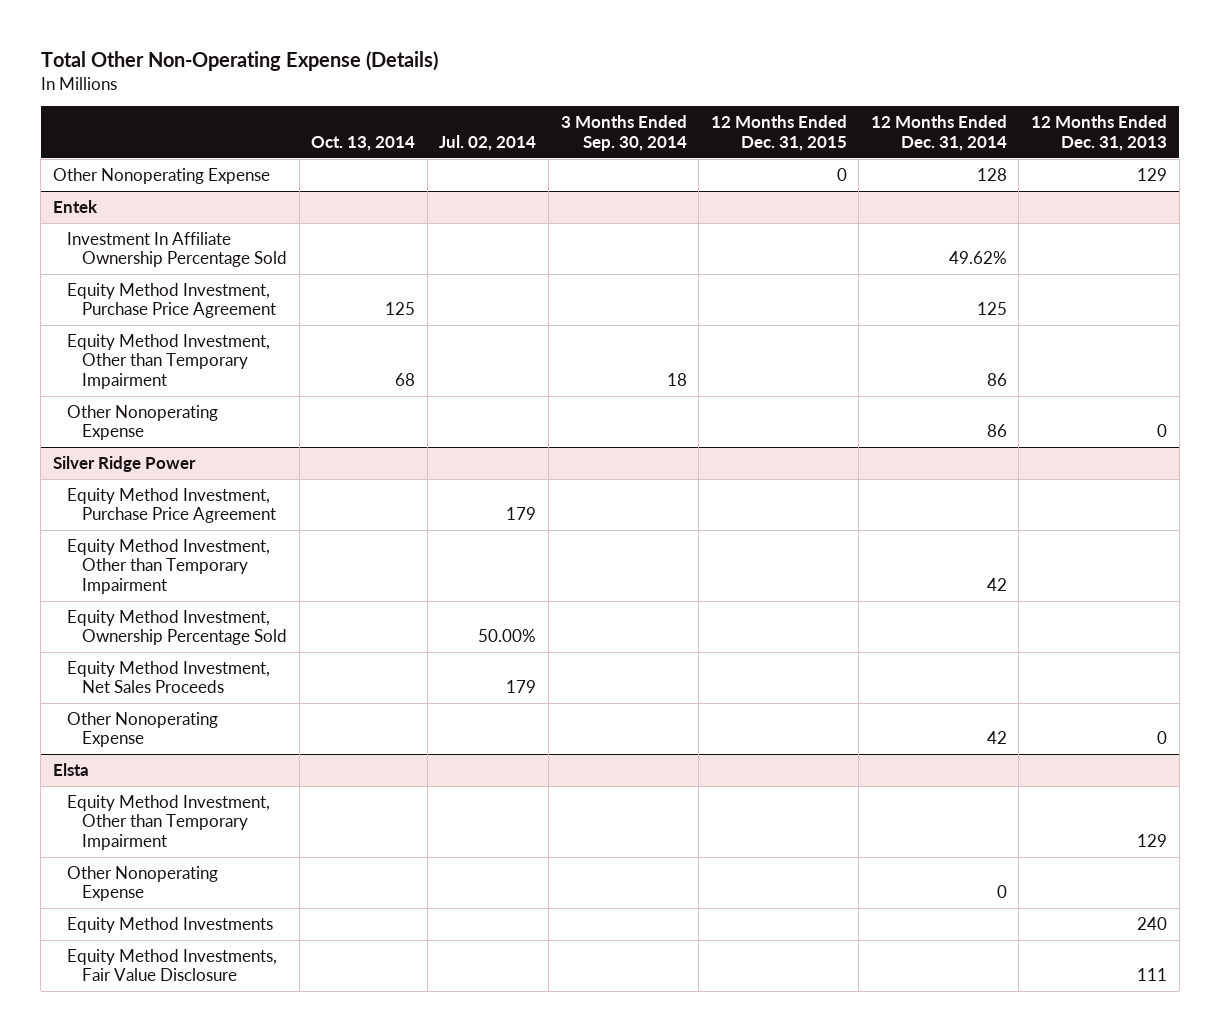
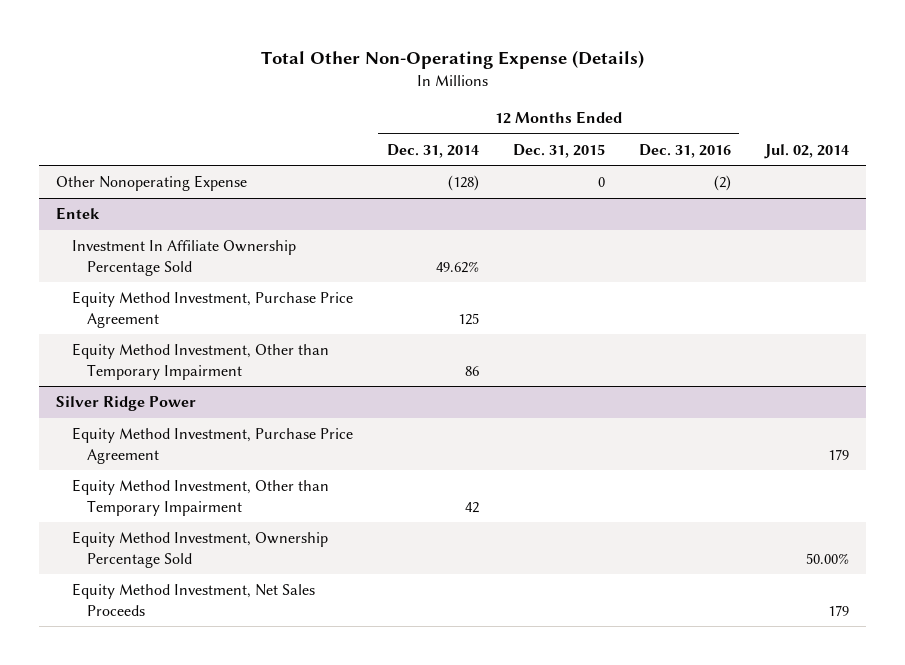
[311,135,416,151] Oct. 13, 2014 -> none
[560,115,687,151] 3 Months Ended Sep. 30, 2014 -> none
[1031,115,1168,151] 12 Months Ended Dec. 31, 2013 -> none
none -> [638,143,731,158] Dec. 31, 2016
[976,168,1007,182] 128 -> [447,175,479,192] (128)
[67,405,219,441] Other Nonoperating Expense -> none
[67,712,219,748] Other Nonoperating Expense -> none
[52,763,89,777] Elsta -> none
[67,795,271,850] Equity Method Investment, Other than Temporary Impairment -> none
[67,866,219,902] Other Nonoperating Expense -> none
[67,917,274,934] Equity Method Investments -> none
[67,949,278,982] Equity Method Investments, Fair Value Disclosure -> none

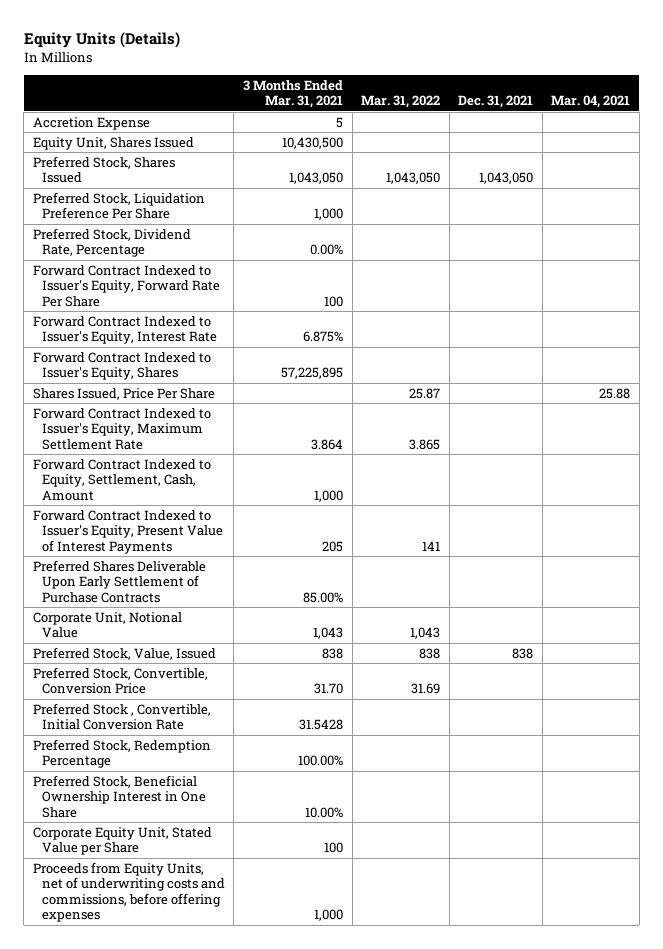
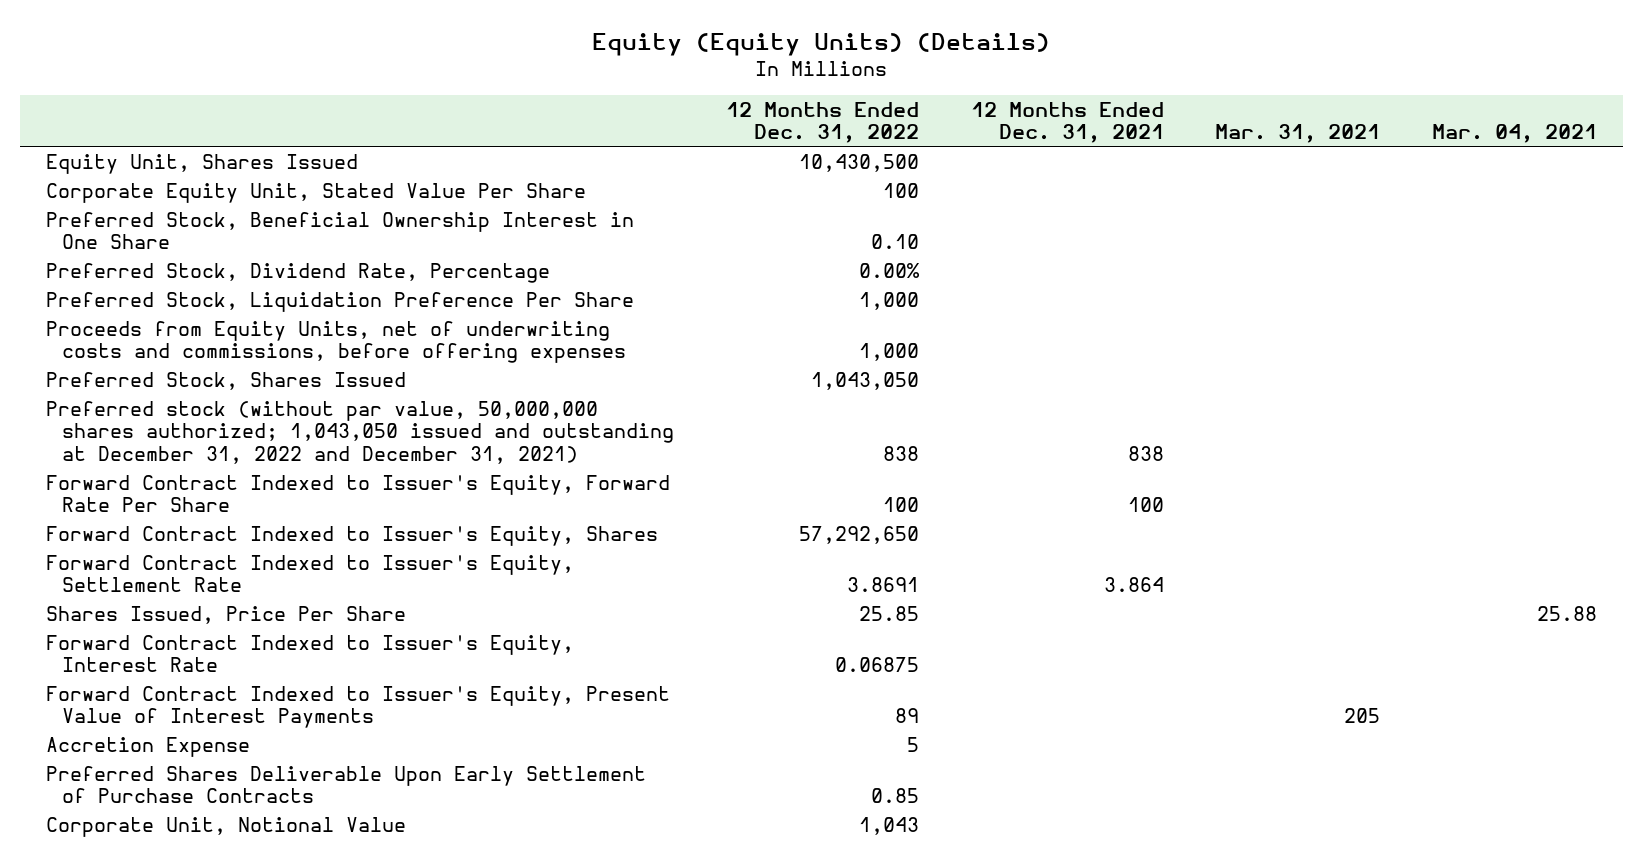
[23,32,180,49] Equity Units (Details) -> [592,32,1051,56] Equity (Equity Units) (Details)
[243,79,344,109] 3 Months Ended Mar. 31, 2021 -> none
[361,95,441,109] Mar. 31, 2022 -> none
[458,95,534,109] Dec. 31, 2021 -> none
none -> [725,101,919,144] 12 Months Ended Dec. 31, 2022
none -> [970,101,1164,144] 12 Months Ended Dec. 31, 2021
none -> [1215,124,1381,144] Mar. 31, 2021
none -> [45,182,586,203] Corporate Equity Unit, Stated Value Per Share
[32,774,206,818] Preferred Stock, Beneficial Ownership Interest in One Share -> [45,211,634,250] Preferred Stock, Beneficial Ownership Interest in One Share
[32,191,205,220] Preferred Stock, Liquidation Preference Per Share -> [45,291,634,312] Preferred Stock, Liquidation Preference Per Share
[32,861,225,923] Proceeds from Equity Units, net of underwriting costs and commissions, before offering expenses -> [45,320,627,364] Proceeds from Equity Units, net of underwriting costs and commissions, before offering expenses
[32,155,175,184] Preferred Stock, Shares Issued -> [45,371,406,390] Preferred Stock, Shares Issued
none -> [45,400,675,464] Preferred stock (without par value, 50,000,000 shares authorized; 1,043,050 issued and outstanding at December 31, 2022 and December 31, 2021)
none -> [45,554,574,593] Forward Contract Indexed to Issuer's Equity, Settlement Rate
[32,407,211,450] Forward Contract Indexed to Issuer's Equity, Maximum Settlement Rate -> none
[32,458,211,501] Forward Contract Indexed to Equity, Settlement, Cash, Amount -> none
[32,315,217,345] Forward Contract Indexed to Issuer's Equity, Interest Rate -> [45,634,574,673] Forward Contract Indexed to Issuer's Equity, Interest Rate
[32,116,150,130] Accretion Expense -> [45,736,250,757] Accretion Expense
[32,646,216,660] Preferred Stock, Value, Issued -> none
[32,666,208,695] Preferred Stock, Convertible, Conversion Price -> none
[32,702,211,731] Preferred Stock , Convertible, Initial Conversion Rate -> none
[32,738,211,769] Preferred Stock, Redemption Percentage -> none
[32,826,212,856] Corporate Equity Unit, Stated Value per Share -> none

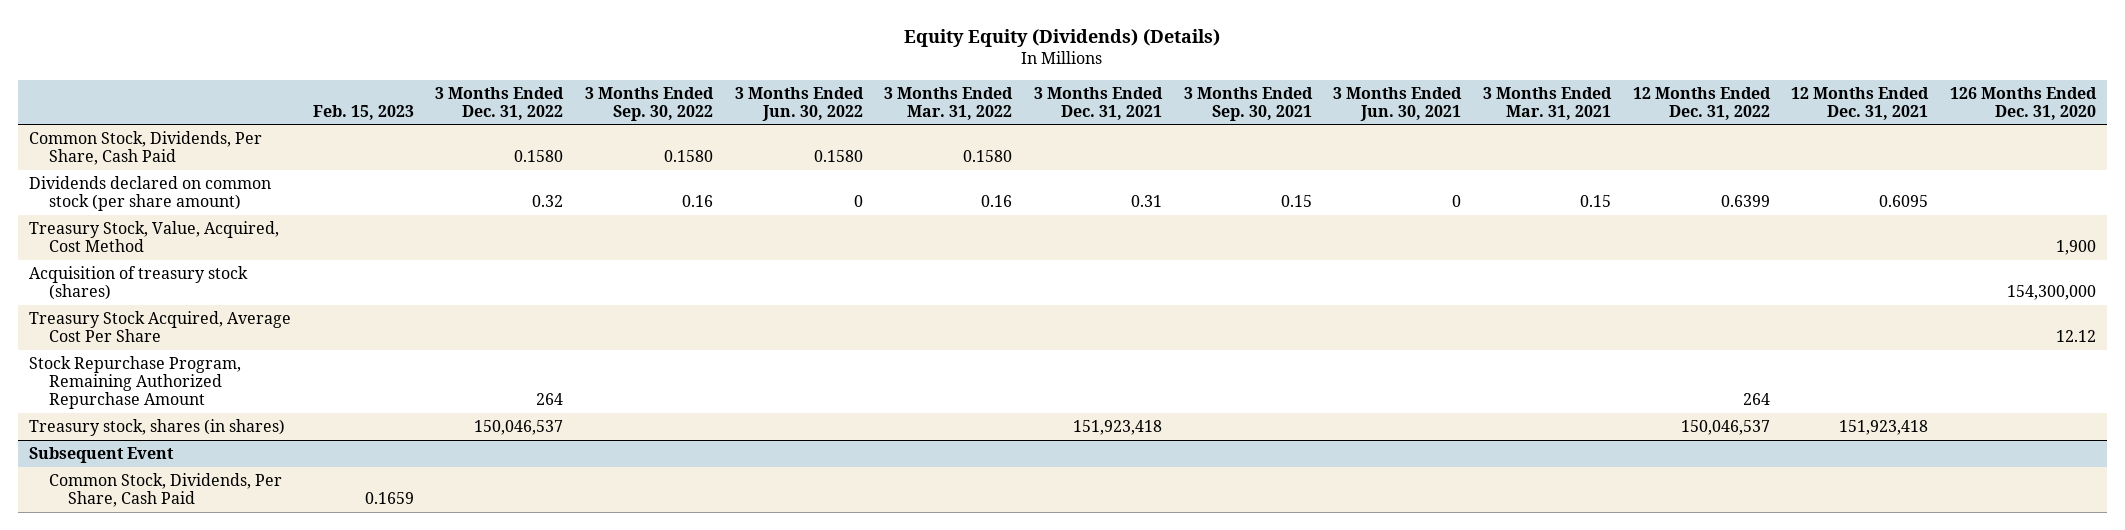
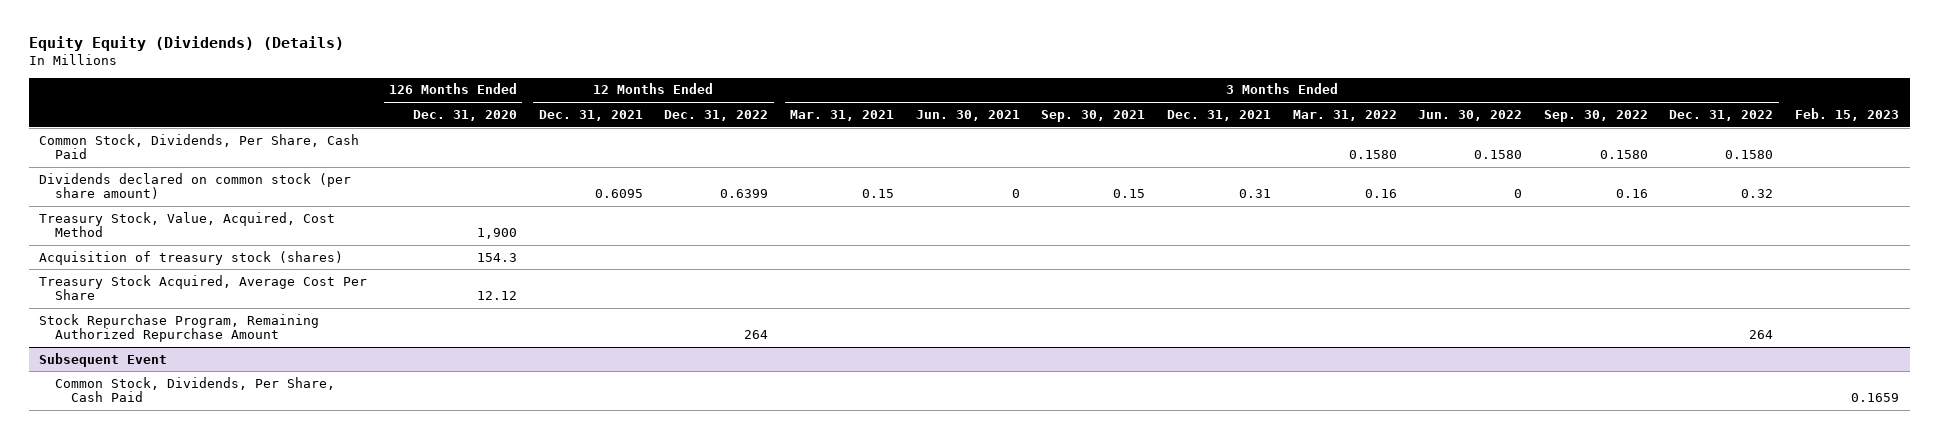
[2007,285,2097,301] 154,300,000 -> [476,252,517,262] 154.3
[28,418,285,436] Treasury stock, shares (in shares) -> none

